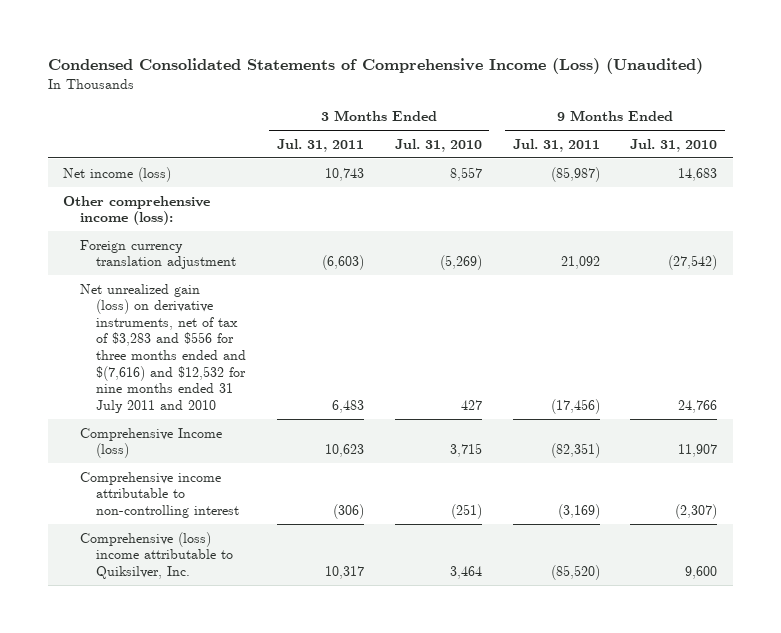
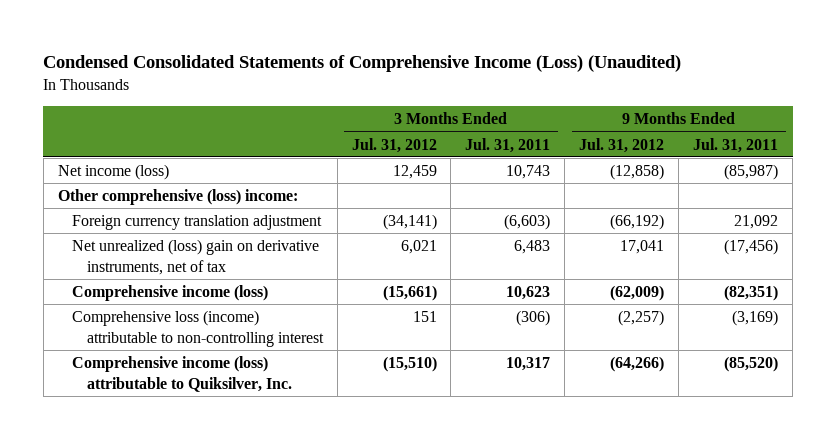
[394,138,482,152] Jul. 31, 2010 -> none
[630,138,718,152] Jul. 31, 2010 -> none
none -> [351,137,437,153] Jul. 31, 2012
none -> [579,137,665,153] Jul. 31, 2012
[63,195,211,226] Other comprehensive income (loss): -> [57,188,298,205] Other comprehensive (loss) income:
[79,283,247,413] Net unrealized gain (loss) on derivative instruments, net of tax of $3,283 and $556 for three months ended and $(7,616) and $12,532 for nine months ended 31 July 2011 and 2010 -> [72,238,320,275] Net unrealized (loss) gain on derivative instruments, net of tax
[79,427,222,459] Comprehensive Income (loss) -> [72,284,269,301] Comprehensive income (loss)
[79,471,240,518] Comprehensive income attributable to non-controlling interest -> [72,309,324,347] Comprehensive loss (income) attributable to non-controlling interest
[79,531,234,579] Comprehensive (loss) income attributable to Quiksilver, Inc. -> [72,355,292,392] Comprehensive income (loss) attributable to Quiksilver, Inc.

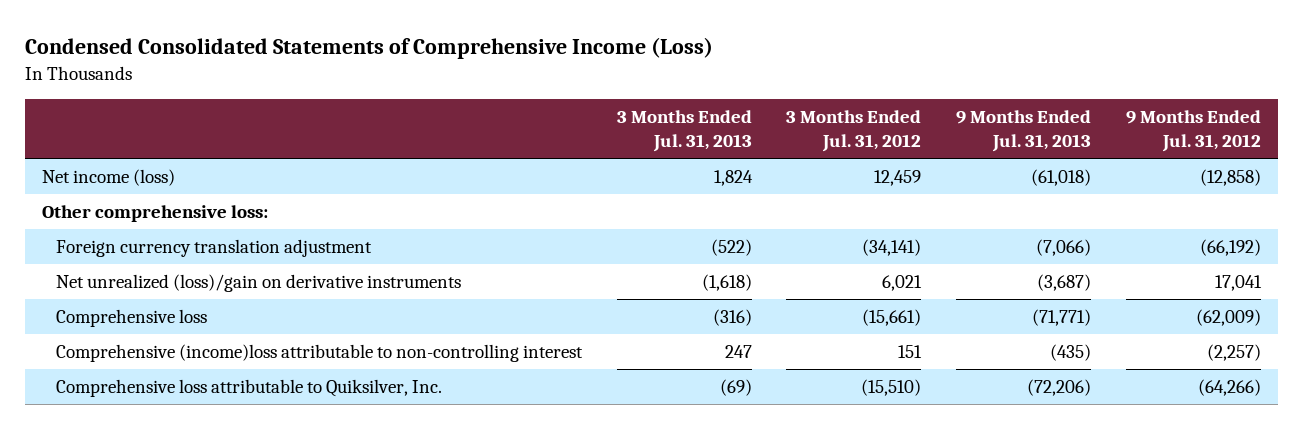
[43,55,682,73] Condensed Consolidated Statements of Comprehensive Income (Loss) (Unaudited) -> [24,37,713,60] Condensed Consolidated Statements of Comprehensive Income (Loss)
[465,137,551,153] Jul. 31, 2011 -> none
[693,137,779,153] Jul. 31, 2011 -> none
none -> [616,109,752,153] 3 Months Ended Jul. 31, 2013
none -> [956,109,1092,153] 9 Months Ended Jul. 31, 2013
[57,188,298,205] Other comprehensive (loss) income: -> [42,204,269,222] Other comprehensive loss:
[72,238,320,275] Net unrealized (loss) gain on derivative instruments, net of tax -> [55,273,461,292] Net unrealized (loss)/gain on derivative instruments
[72,284,269,301] Comprehensive income (loss) -> [55,308,207,327] Comprehensive loss
[72,309,324,347] Comprehensive loss (income) attributable to non-controlling interest -> [55,343,583,362] Comprehensive (income)loss attributable to non-controlling interest
[72,355,292,392] Comprehensive income (loss) attributable to Quiksilver, Inc. -> [55,378,442,397] Comprehensive loss attributable to Quiksilver, Inc.

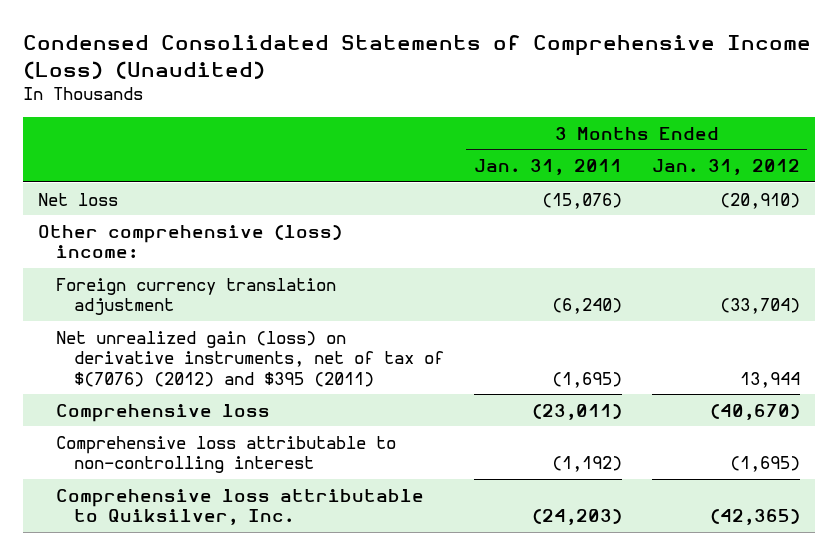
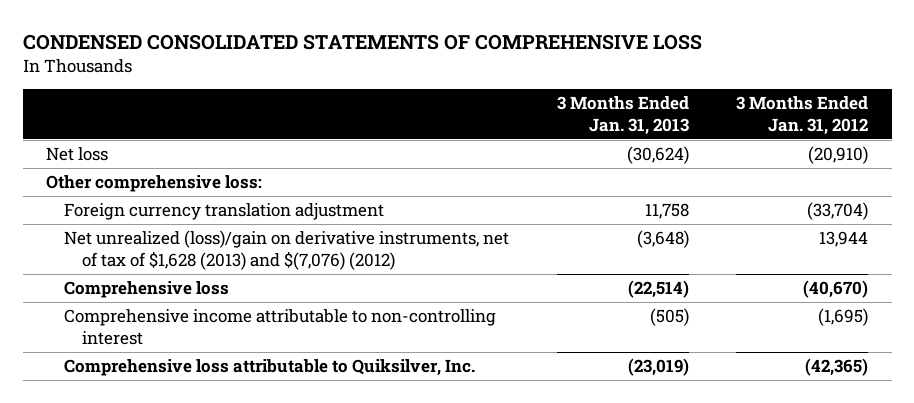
[23,34,812,79] Condensed Consolidated Statements of Comprehensive Income (Loss) (Unaudited) -> [22,34,702,51] CONDENSED CONSOLIDATED STATEMENTS OF COMPREHENSIVE LOSS
[473,159,622,176] Jan. 31, 2011 -> none
none -> [556,96,689,135] 3 Months Ended Jan. 31, 2013
[38,224,343,259] Other comprehensive (loss) income: -> [46,175,263,193] Other comprehensive loss:
[55,330,444,387] Net unrealized gain (loss) on derivative instruments, net of tax of $(7076) (2012) and $395 (2011) -> [64,230,510,270] Net unrealized (loss)/gain on derivative instruments, net of tax of $1,628 (2013) and $(7,076) (2012)
[55,435,396,474] Comprehensive loss attributable to non-controlling interest -> [64,309,497,345] Comprehensive income attributable to non-controlling interest

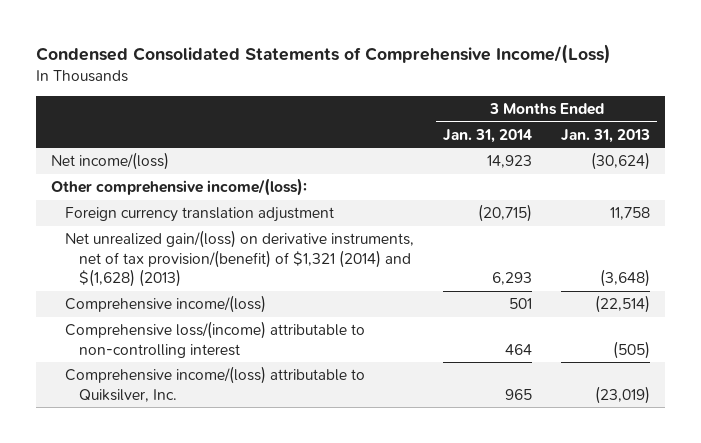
[22,34,702,51] CONDENSED CONSOLIDATED STATEMENTS OF COMPREHENSIVE LOSS -> [36,44,612,65] Condensed Consolidated Statements of Comprehensive Income/(Loss)
[736,96,869,135] 3 Months Ended Jan. 31, 2012 -> none
none -> [443,128,533,143] Jan. 31, 2014
[46,147,109,162] Net loss -> [50,151,169,170] Net income/(loss)
[46,175,263,193] Other comprehensive loss: -> [50,177,307,196] Other comprehensive income/(loss):
[64,230,510,270] Net unrealized (loss)/gain on derivative instruments, net of tax of $1,628 (2013) and $(7,076) (2012) -> [65,229,415,288] Net unrealized gain/(loss) on derivative instruments, net of tax provision/(benefit) of $1,321 (2014) and $(1,628) (2013)
[64,281,230,299] Comprehensive loss -> [65,294,267,313] Comprehensive income/(loss)
[64,309,497,345] Comprehensive income attributable to non-controlling interest -> [65,320,366,358] Comprehensive loss/(income) attributable to non-controlling interest
[64,359,476,377] Comprehensive loss attributable to Quiksilver, Inc. -> [65,365,366,402] Comprehensive income/(loss) attributable to Quiksilver, Inc.

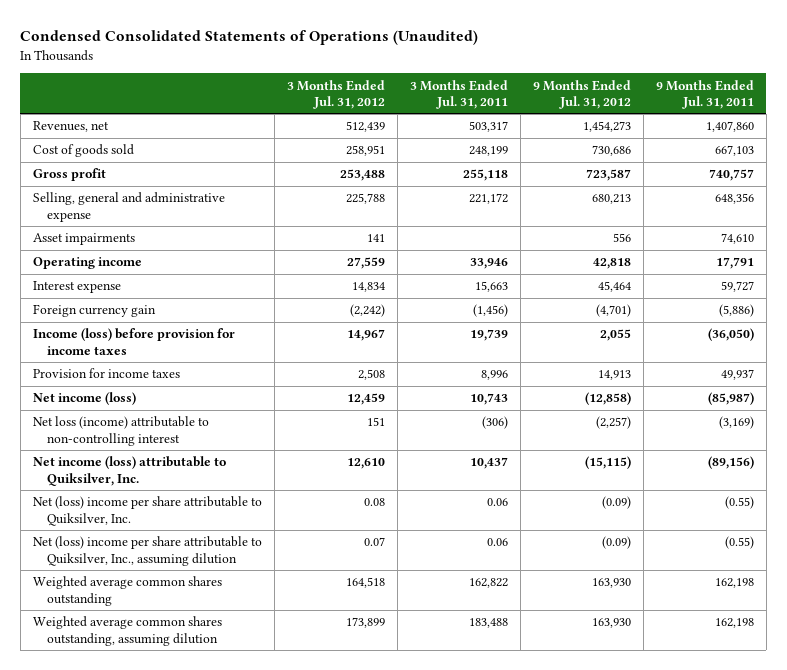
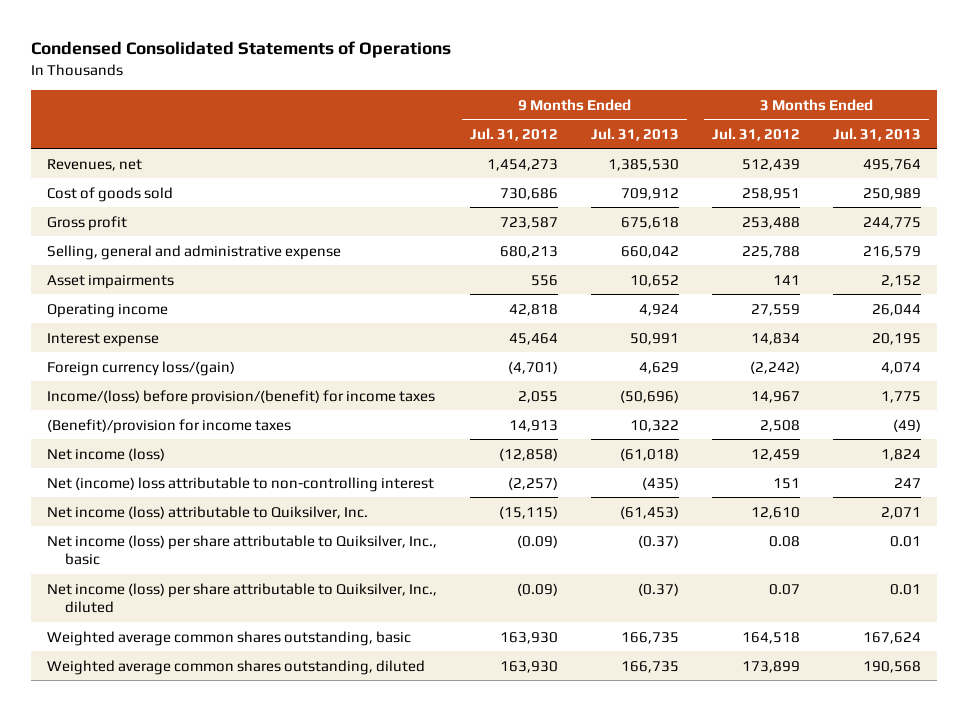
[20,30,479,46] Condensed Consolidated Statements of Operations (Unaudited) -> [30,41,451,59] Condensed Consolidated Statements of Operations
[409,79,508,109] 3 Months Ended Jul. 31, 2011 -> none
[655,79,754,109] 9 Months Ended Jul. 31, 2011 -> none
none -> [591,127,680,141] Jul. 31, 2013
none -> [832,127,921,141] Jul. 31, 2013
[32,304,156,318] Foreign currency gain -> [47,360,236,376] Foreign currency loss/(gain)
[32,328,235,355] Income (loss) before provision for income taxes -> [47,389,436,405] Income/(loss) before provision/(benefit) for income taxes
[32,368,180,379] Provision for income taxes -> [47,418,292,434] (Benefit)/provision for income taxes
[32,416,209,446] Net loss (income) attributable to non-controlling interest -> [47,476,435,492] Net (income) loss attributable to non-controlling interest
[32,496,262,526] Net (loss) income per share attributable to Quiksilver, Inc. -> [47,534,438,566] Net income (loss) per share attributable to Quiksilver, Inc., basic
[32,536,262,566] Net (loss) income per share attributable to Quiksilver, Inc., assuming dilution -> [47,582,438,614] Net income (loss) per share attributable to Quiksilver, Inc., diluted
[32,576,222,606] Weighted average common shares outstanding -> [47,630,412,646] Weighted average common shares outstanding, basic
[32,616,222,646] Weighted average common shares outstanding, assuming dilution -> [47,659,426,675] Weighted average common shares outstanding, diluted

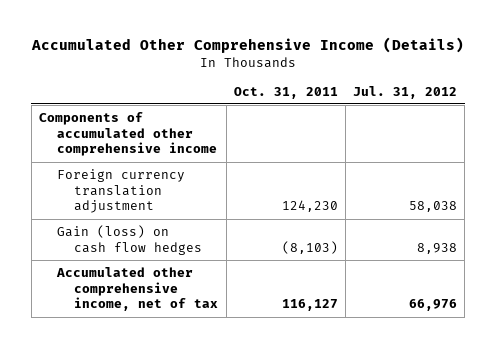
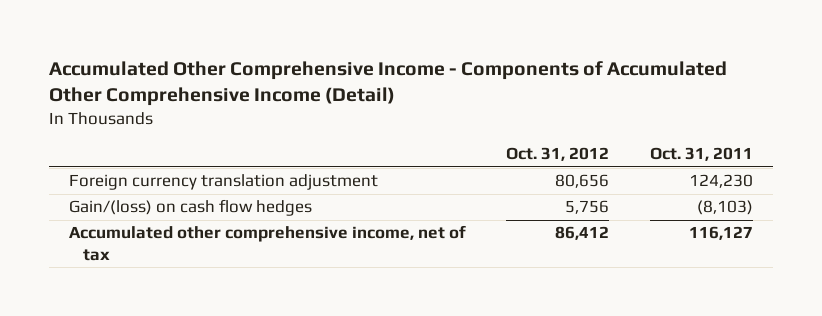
[30,37,464,54] Accumulated Other Comprehensive Income (Details) -> [48,61,727,107] Accumulated Other Comprehensive Income - Components of Accumulated Other Comprehensive Income (Detail)
[353,85,458,99] Jul. 31, 2012 -> none
none -> [506,147,610,162] Oct. 31, 2012
[38,111,217,157] Components of accumulated other comprehensive income -> none
[56,224,203,255] Gain (loss) on cash flow hedges -> [69,199,313,217] Gain/(loss) on cash flow hedges

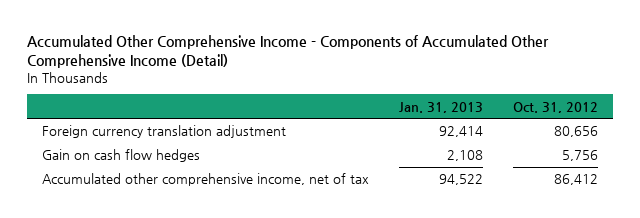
[649,147,753,162] Oct. 31, 2011 -> none
none -> [399,101,484,113] Jan. 31, 2013
[69,199,313,217] Gain/(loss) on cash flow hedges -> [41,149,200,163] Gain on cash flow hedges

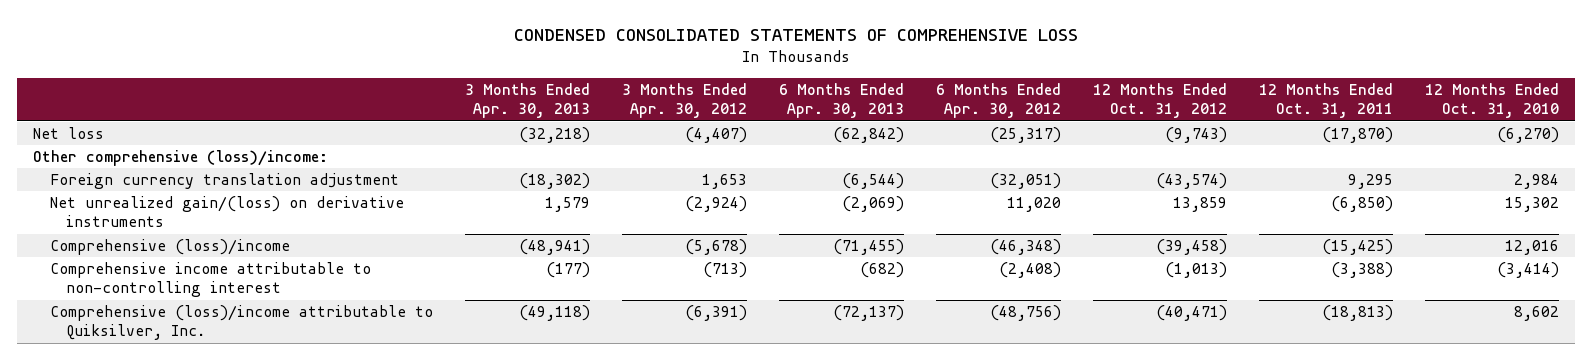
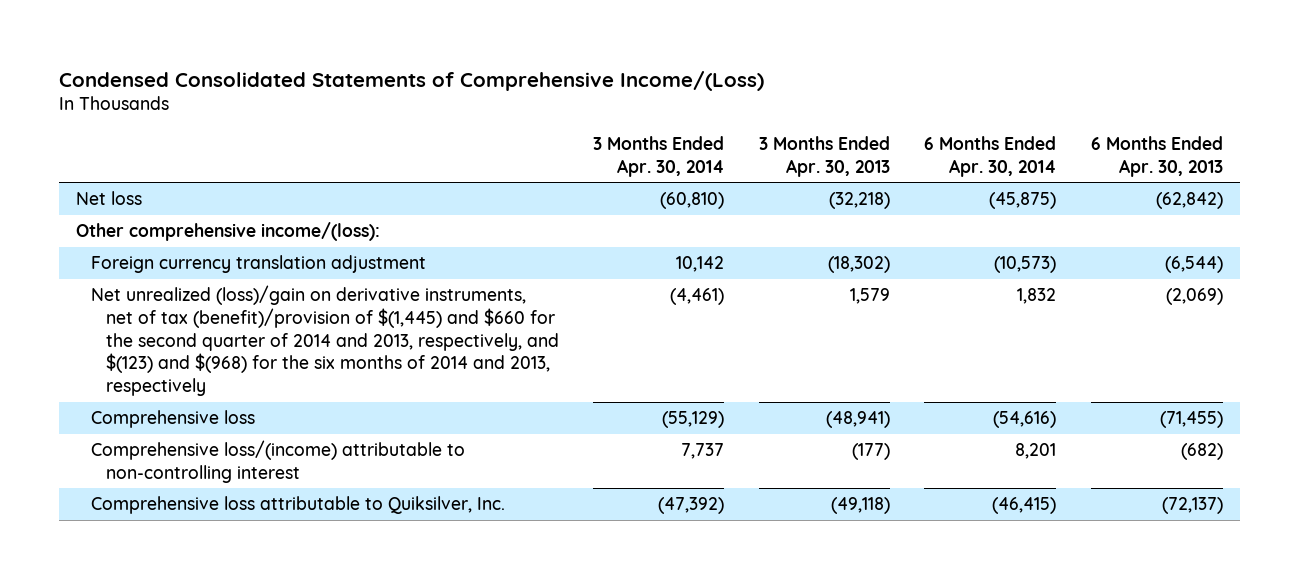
[513,29,1078,42] CONDENSED CONSOLIDATED STATEMENTS OF COMPREHENSIVE LOSS -> [59,70,765,91] Condensed Consolidated Statements of Comprehensive Income/(Loss)
[621,83,747,119] 3 Months Ended Apr. 30, 2012 -> none
[935,83,1061,119] 6 Months Ended Apr. 30, 2012 -> none
[1092,83,1227,119] 12 Months Ended Oct. 31, 2012 -> none
[1258,83,1393,119] 12 Months Ended Oct. 31, 2011 -> none
[1424,83,1559,119] 12 Months Ended Oct. 31, 2010 -> none
none -> [593,136,725,177] 3 Months Ended Apr. 30, 2014
none -> [924,136,1057,177] 6 Months Ended Apr. 30, 2014
[32,150,328,167] Other comprehensive (loss)/income: -> [76,222,381,242] Other comprehensive income/(loss):
[49,196,404,228] Net unrealized gain/(loss) on derivative instruments -> [91,285,559,397] Net unrealized (loss)/gain on derivative instruments, net of tax (benefit)/provision of $(1,445) and $660 for the second quarter of 2014 and 2013, respectively, and $(123) and $(968) for the six months of 2014 and 2013, respectively
[49,239,290,256] Comprehensive (loss)/income -> [91,410,256,429] Comprehensive loss
[49,262,371,298] Comprehensive income attributable to non-controlling interest -> [91,440,466,483] Comprehensive loss/(income) attributable to non-controlling interest
[49,305,433,341] Comprehensive (loss)/income attributable to Quiksilver, Inc. -> [91,496,506,515] Comprehensive loss attributable to Quiksilver, Inc.

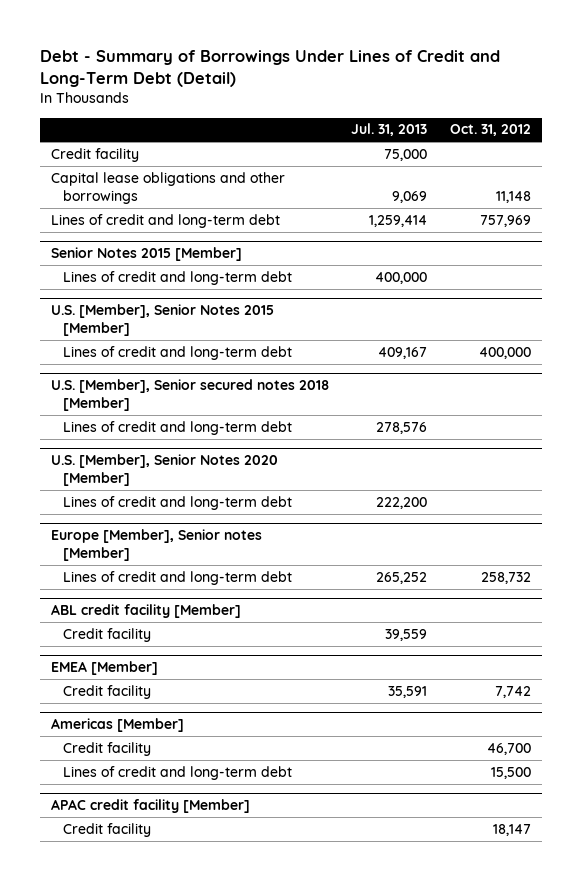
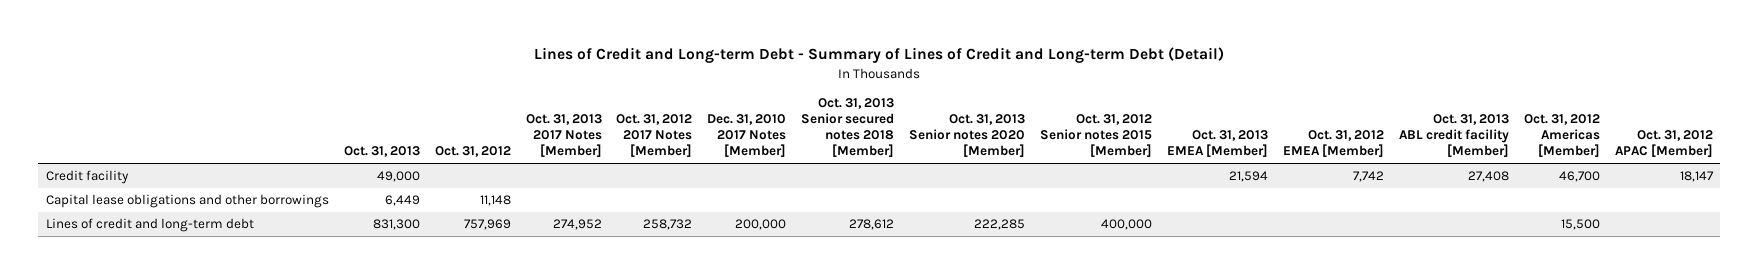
[40,50,501,88] Debt - Summary of Borrowings Under Lines of Credit and Long-Term Debt (Detail) -> [534,47,1225,64] Lines of Credit and Long-term Debt - Summary of Lines of Credit and Long-term Debt (Detail)
[351,123,428,137] Jul. 31, 2013 -> none
none -> [343,146,420,158] Oct. 31, 2013
none -> [525,114,602,158] Oct. 31, 2013 2017 Notes [Member]
none -> [616,114,693,158] Oct. 31, 2012 2017 Notes [Member]
none -> [707,114,787,158] Dec. 31, 2010 2017 Notes [Member]
none -> [801,98,895,158] Oct. 31, 2013 Senior secured notes 2018 [Member]
none -> [909,114,1026,158] Oct. 31, 2013 Senior notes 2020 [Member]
none -> [1040,114,1153,158] Oct. 31, 2012 Senior notes 2015 [Member]
none -> [1167,130,1269,158] Oct. 31, 2013 EMEA [Member]
none -> [1283,130,1385,158] Oct. 31, 2012 EMEA [Member]
none -> [1399,114,1510,158] Oct. 31, 2013 ABL credit facility [Member]
none -> [1524,114,1601,158] Oct. 31, 2012 Americas [Member]
none -> [1615,130,1714,158] Oct. 31, 2012 APAC [Member]
[51,246,243,261] Senior Notes 2015 [Member] -> none
[62,270,292,285] Lines of credit and long-term debt -> none
[51,303,275,336] U.S. [Member], Senior Notes 2015 [Member] -> none
[62,345,292,360] Lines of credit and long-term debt -> none
[51,378,330,411] U.S. [Member], Senior secured notes 2018 [Member] -> none
[62,420,292,435] Lines of credit and long-term debt -> none
[51,453,279,486] U.S. [Member], Senior Notes 2020 [Member] -> none
[62,495,292,510] Lines of credit and long-term debt -> none
[51,528,263,561] Europe [Member], Senior notes [Member] -> none
[62,570,292,585] Lines of credit and long-term debt -> none
[51,603,242,618] ABL credit facility [Member] -> none
[62,627,151,642] Credit facility -> none
[51,660,159,675] EMEA [Member] -> none
[62,684,151,699] Credit facility -> none
[51,717,185,732] Americas [Member] -> none
[62,741,151,756] Credit facility -> none
[62,765,292,780] Lines of credit and long-term debt -> none
[51,798,251,813] APAC credit facility [Member] -> none
[62,822,151,837] Credit facility -> none

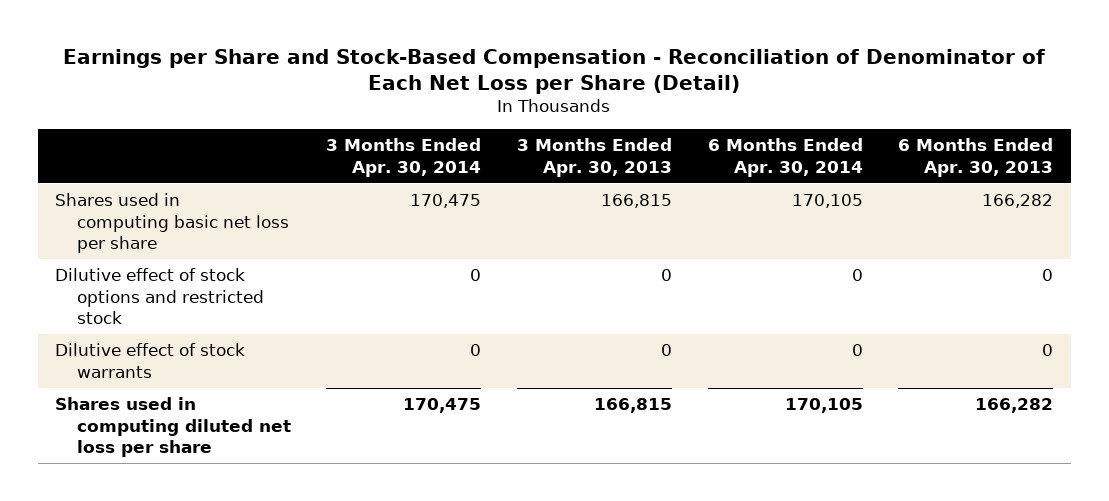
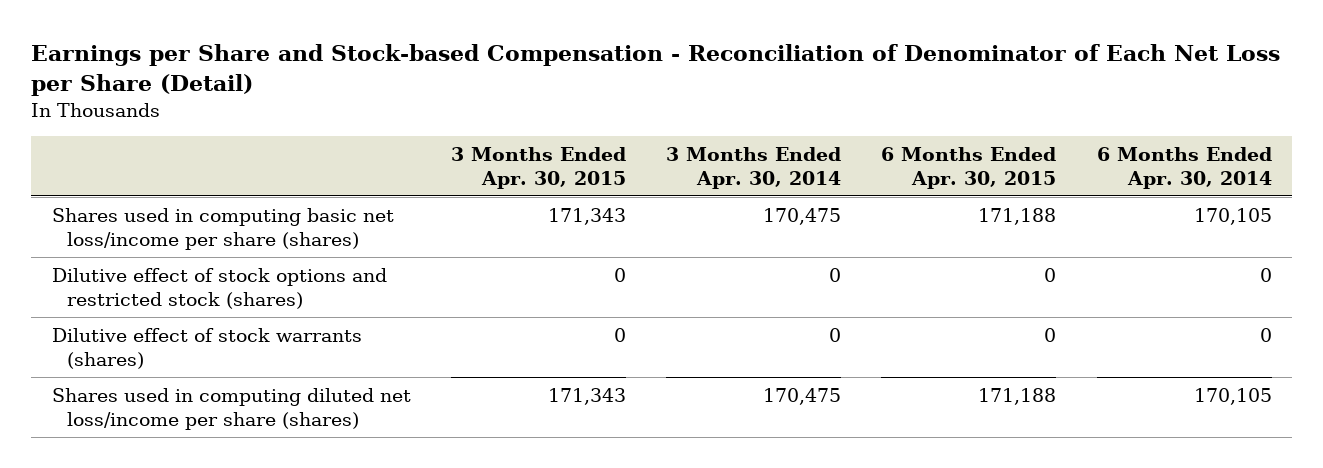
[63,48,1046,94] Earnings per Share and Stock-Based Compensation - Reconciliation of Denominator of Each Net Loss per Share (Detail) -> [31,44,1281,97] Earnings per Share and Stock-based Compensation - Reconciliation of Denominator of Each Net Loss per Share (Detail)
[516,138,672,177] 3 Months Ended Apr. 30, 2013 -> none
[898,138,1054,177] 6 Months Ended Apr. 30, 2013 -> none
none -> [450,147,626,189] 3 Months Ended Apr. 30, 2015
none -> [881,147,1057,189] 6 Months Ended Apr. 30, 2015
[55,193,289,254] Shares used in computing basic net loss per share -> [51,208,394,250] Shares used in computing basic net loss/income per share (shares)
[55,268,264,325] Dilutive effect of stock options and restricted stock -> [51,268,387,309] Dilutive effect of stock options and restricted stock (shares)
[55,343,246,378] Dilutive effect of stock warrants -> [51,328,362,369] Dilutive effect of stock warrants (shares)
[55,397,291,458] Shares used in computing diluted net loss per share -> [51,388,411,430] Shares used in computing diluted net loss/income per share (shares)

